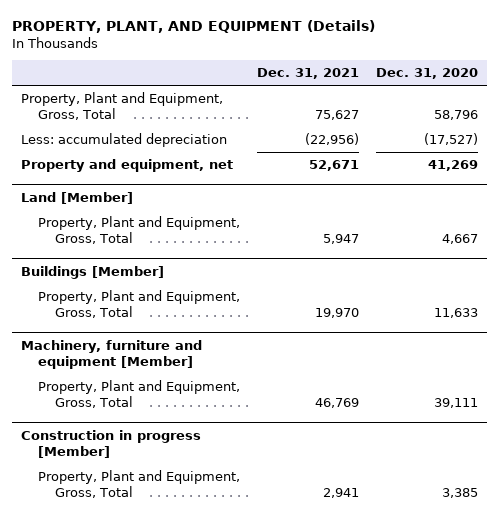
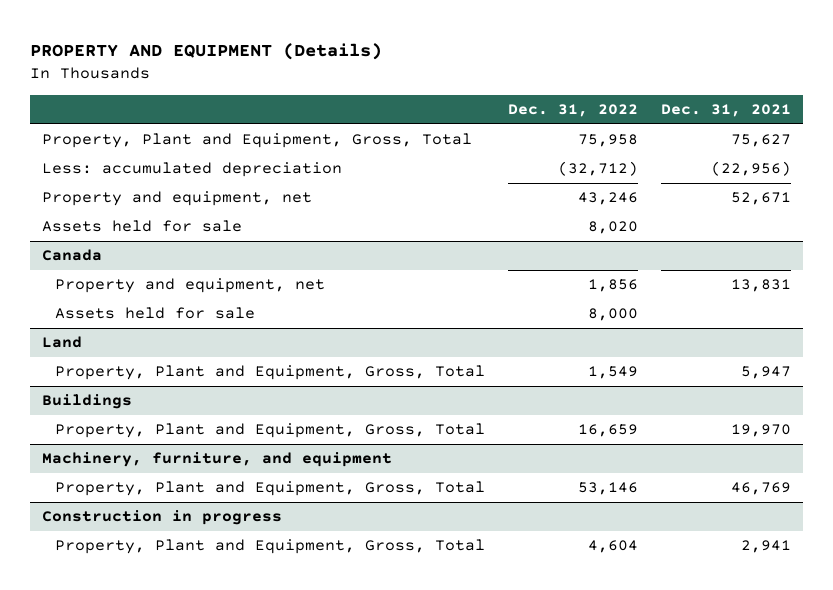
[11,20,375,34] PROPERTY, PLANT, AND EQUIPMENT (Details) -> [29,42,382,60] PROPERTY AND EQUIPMENT (Details)
[376,68,479,80] Dec. 31, 2020 -> none
none -> [508,104,639,118] Dec. 31, 2022
none -> [41,220,242,233] Assets held for sale
none -> [41,249,102,262] Canada
none -> [54,278,325,294] Property and equipment, net
none -> [54,307,255,320] Assets held for sale
[20,192,133,205] Land [Member] -> [41,336,82,349] Land
[20,266,164,280] Buildings [Member] -> [41,394,132,410] Buildings
[20,340,202,369] Machinery, furniture and equipment [Member] -> [41,452,392,468] Machinery, furniture, and equipment
[20,430,201,458] Construction in progress [Member] -> [41,510,282,526] Construction in progress

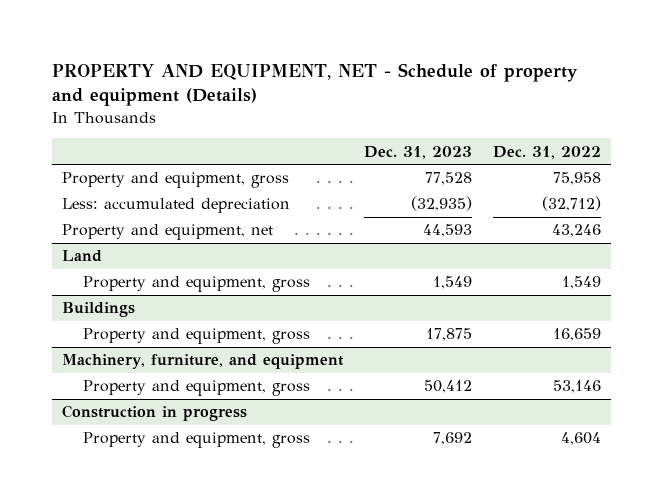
[29,42,382,60] PROPERTY AND EQUIPMENT (Details) -> [51,62,578,107] PROPERTY AND EQUIPMENT, NET - Schedule of property and equipment (Details)
[661,104,792,118] Dec. 31, 2021 -> none
none -> [364,145,473,159] Dec. 31, 2023
[41,133,472,149] Property, Plant and Equipment, Gross, Total -> [62,172,290,189] Property and equipment, gross
[41,220,242,233] Assets held for sale -> none
[41,249,102,262] Canada -> none
[54,278,325,294] Property and equipment, net -> none
[54,307,255,320] Assets held for sale -> none
[54,365,485,381] Property, Plant and Equipment, Gross, Total -> [82,276,310,293] Property and equipment, gross
[54,423,485,439] Property, Plant and Equipment, Gross, Total -> [82,328,310,345] Property and equipment, gross
[54,481,485,497] Property, Plant and Equipment, Gross, Total -> [82,380,310,397] Property and equipment, gross
[54,539,485,555] Property, Plant and Equipment, Gross, Total -> [82,432,310,449] Property and equipment, gross

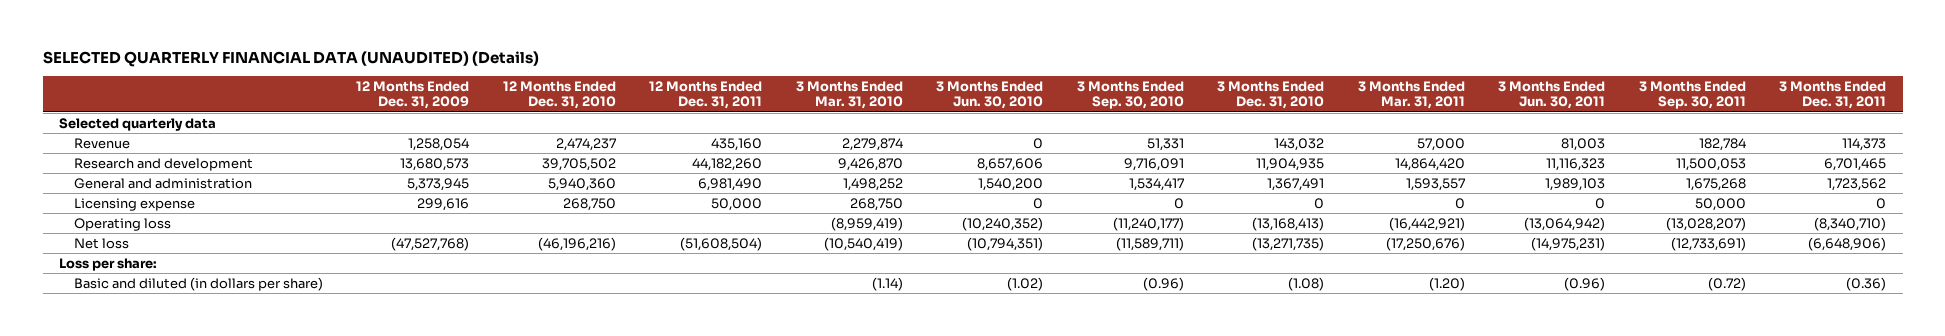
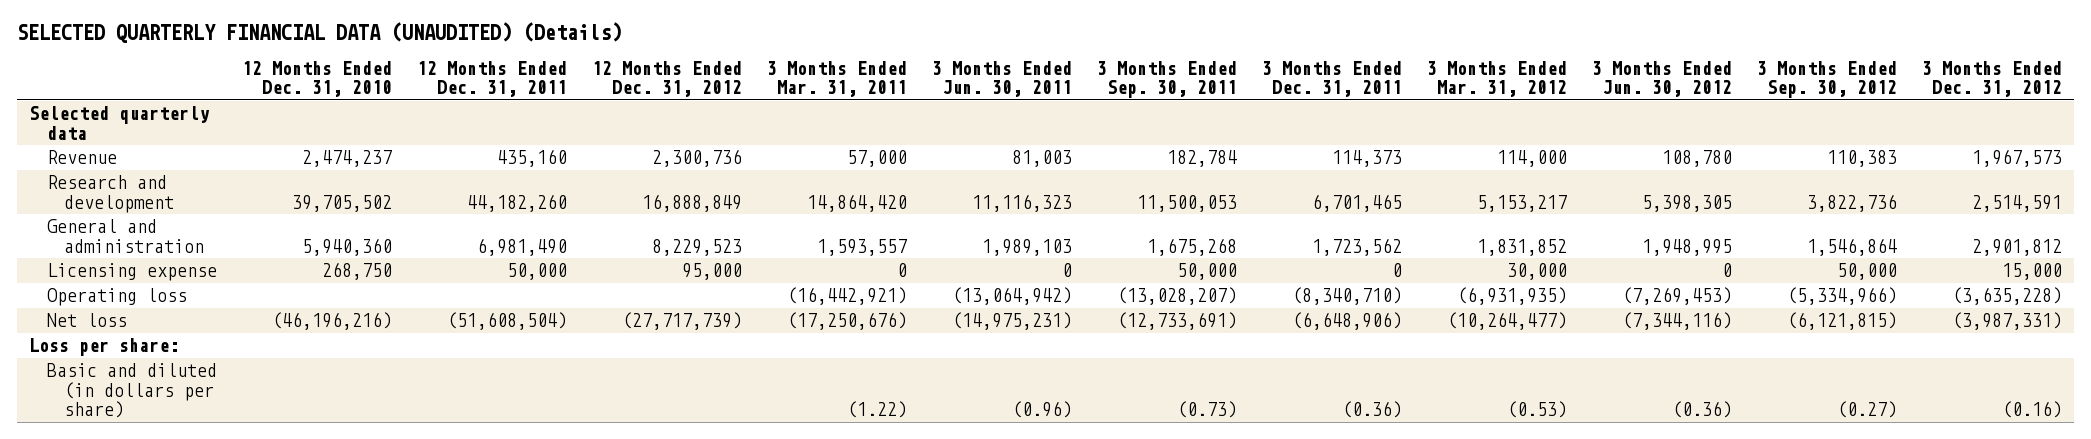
[356,81,470,110] 12 Months Ended Dec. 31, 2009 -> none
[795,81,903,110] 3 Months Ended Mar. 31, 2010 -> none
[936,81,1044,110] 3 Months Ended Jun. 30, 2010 -> none
[1076,81,1184,110] 3 Months Ended Sep. 30, 2010 -> none
[1217,81,1325,110] 3 Months Ended Dec. 31, 2010 -> none
none -> [591,60,742,97] 12 Months Ended Dec. 31, 2012
none -> [1426,60,1567,97] 3 Months Ended Mar. 31, 2012
none -> [1591,60,1732,97] 3 Months Ended Jun. 30, 2012
none -> [1756,60,1897,98] 3 Months Ended Sep. 30, 2012
none -> [1921,60,2062,97] 3 Months Ended Dec. 31, 2012
[1428,276,1465,291] (1.20) -> [846,401,907,419] (1.22)
[1707,276,1746,291] (0.72) -> [1176,401,1237,419] (0.73)

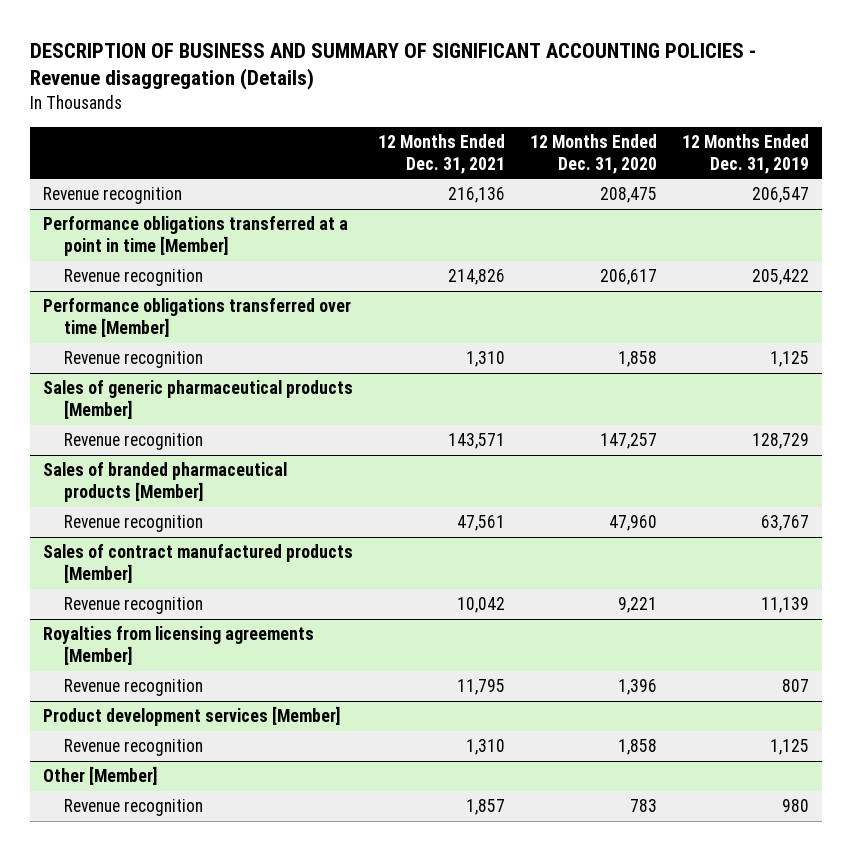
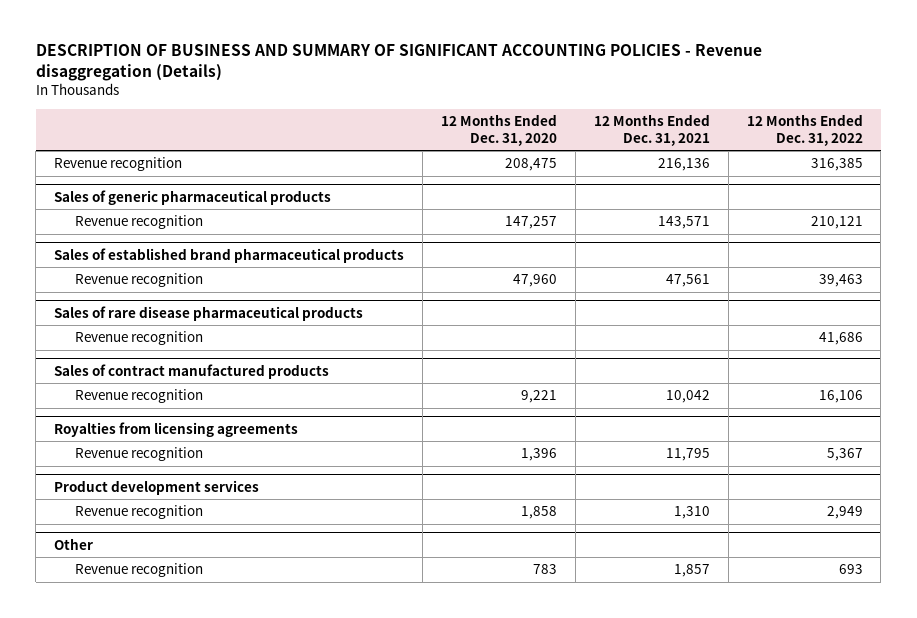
[682,134,810,174] 12 Months Ended Dec. 31, 2019 -> none
none -> [746,113,863,146] 12 Months Ended Dec. 31, 2022
[42,216,348,256] Performance obligations transferred at a point in time [Member] -> none
[64,269,204,287] Revenue recognition -> none
[42,298,351,337] Performance obligations transferred over time [Member] -> none
[64,351,204,369] Revenue recognition -> none
[42,380,353,419] Sales of generic pharmaceutical products [Member] -> [54,189,332,205] Sales of generic pharmaceutical products
[42,462,287,502] Sales of branded pharmaceutical products [Member] -> [54,247,405,263] Sales of established brand pharmaceutical products
none -> [54,305,364,321] Sales of rare disease pharmaceutical products
none -> [74,331,203,346] Revenue recognition
[42,544,353,583] Sales of contract manufactured products [Member] -> [54,363,330,379] Sales of contract manufactured products
[42,626,314,665] Royalties from licensing agreements [Member] -> [54,421,299,437] Royalties from licensing agreements
[42,706,340,727] Product development services [Member] -> [54,479,260,495] Product development services
[42,766,157,786] Other [Member] -> [54,537,94,550] Other

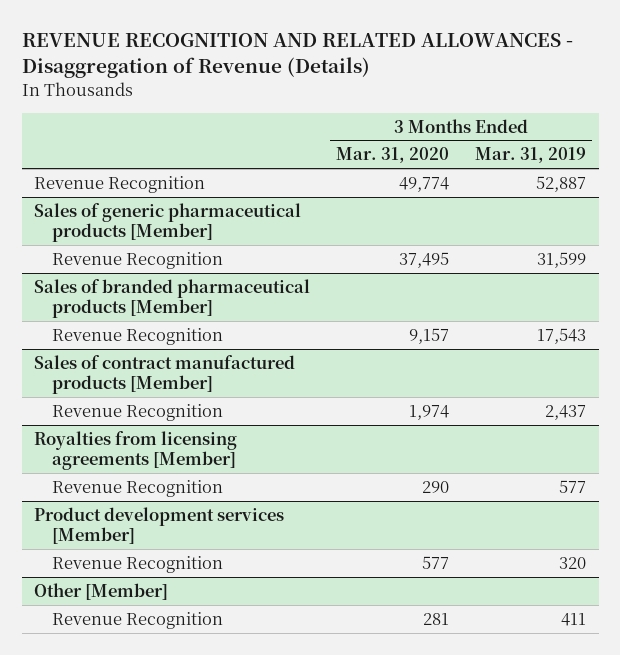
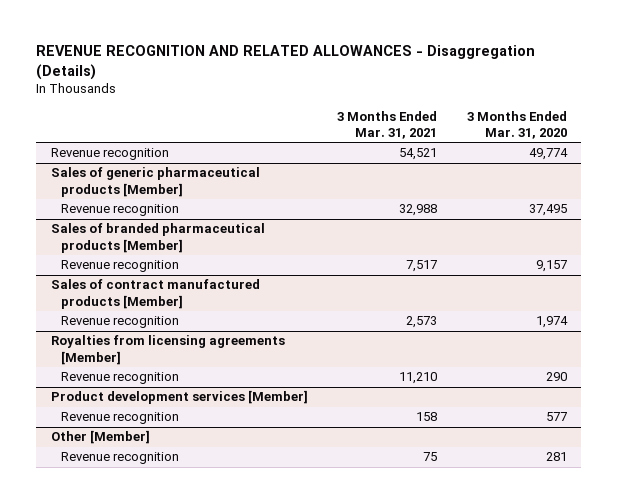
[21,33,573,79] REVENUE RECOGNITION AND RELATED ALLOWANCES - Disaggregation of Revenue (Details) -> [36,45,536,81] REVENUE RECOGNITION AND RELATED ALLOWANCES - Disaggregation (Details)
[475,147,587,164] Mar. 31, 2019 -> none
none -> [337,110,438,139] 3 Months Ended Mar. 31, 2021
[34,175,206,193] Revenue Recognition -> [51,148,170,161] Revenue recognition
[52,251,224,269] Revenue Recognition -> [60,204,179,217] Revenue recognition
[52,327,224,345] Revenue Recognition -> [60,260,179,273] Revenue recognition
[52,403,224,421] Revenue Recognition -> [60,316,179,329] Revenue recognition
[52,479,224,497] Revenue Recognition -> [60,372,179,385] Revenue recognition
[52,555,224,573] Revenue Recognition -> [60,412,179,425] Revenue recognition
[52,611,224,629] Revenue Recognition -> [60,452,179,465] Revenue recognition

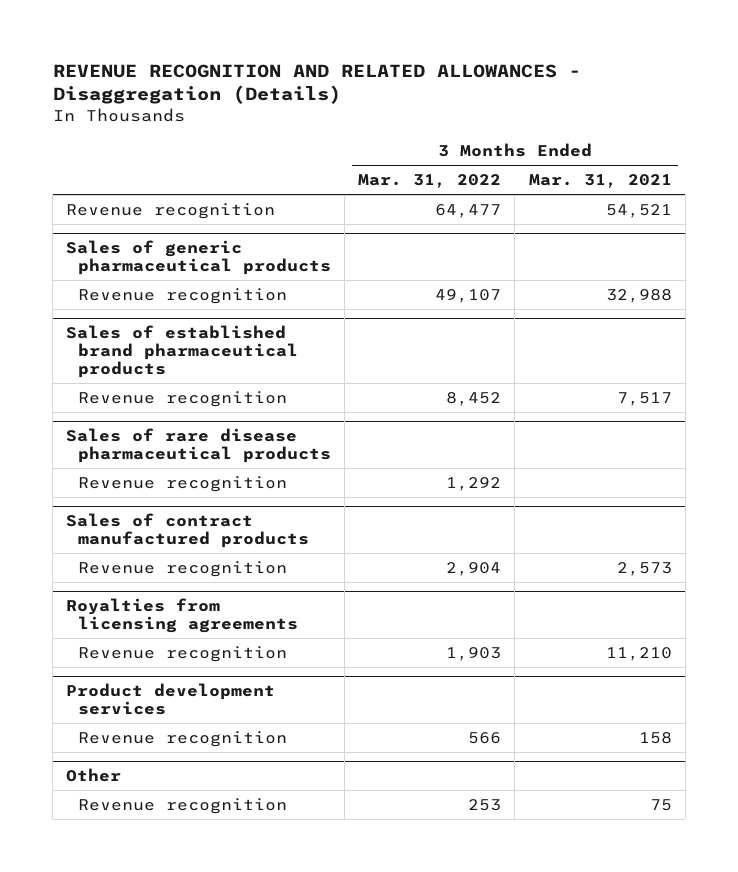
[466,110,567,139] 3 Months Ended Mar. 31, 2020 -> none
none -> [358,174,502,189] Mar. 31, 2022
[51,167,261,197] Sales of generic pharmaceutical products [Member] -> [66,239,332,276] Sales of generic pharmaceutical products
[51,223,266,253] Sales of branded pharmaceutical products [Member] -> [66,324,299,379] Sales of established brand pharmaceutical products
none -> [66,427,332,464] Sales of rare disease pharmaceutical products
none -> [78,475,288,492] Revenue recognition
[51,279,261,309] Sales of contract manufactured products [Member] -> [66,512,310,549] Sales of contract manufactured products
[51,335,286,365] Royalties from licensing agreements [Member] -> [66,597,299,634] Royalties from licensing agreements
[51,390,309,405] Product development services [Member] -> [66,682,276,716] Product development services
[51,430,151,445] Other [Member] -> [66,767,122,782] Other

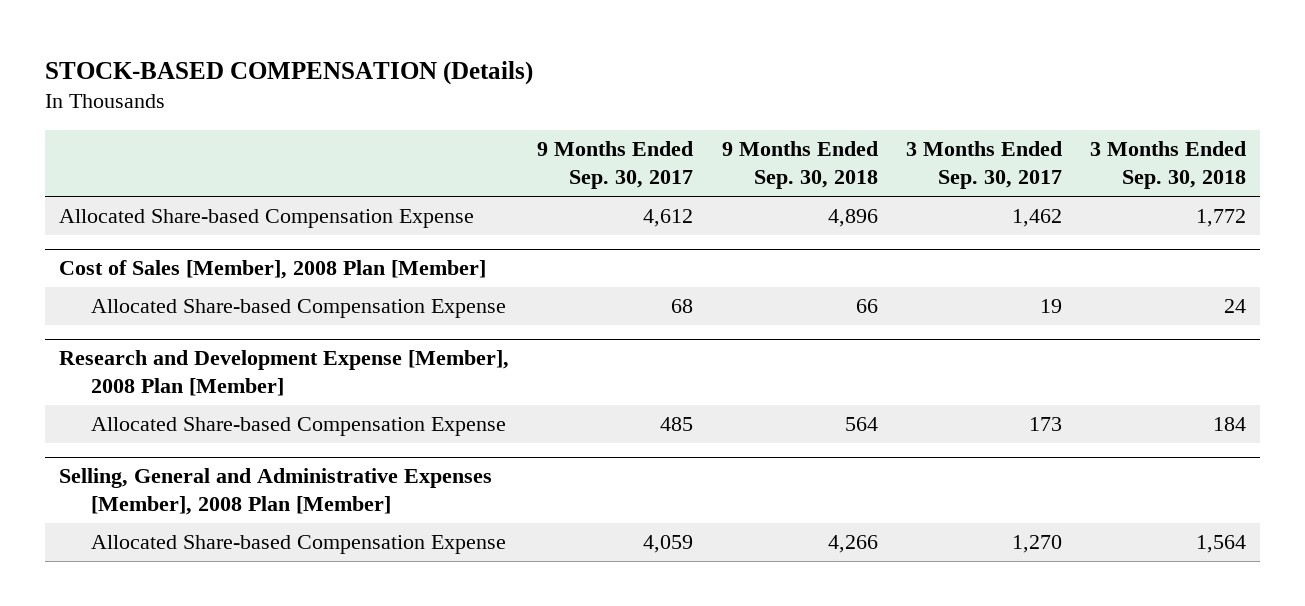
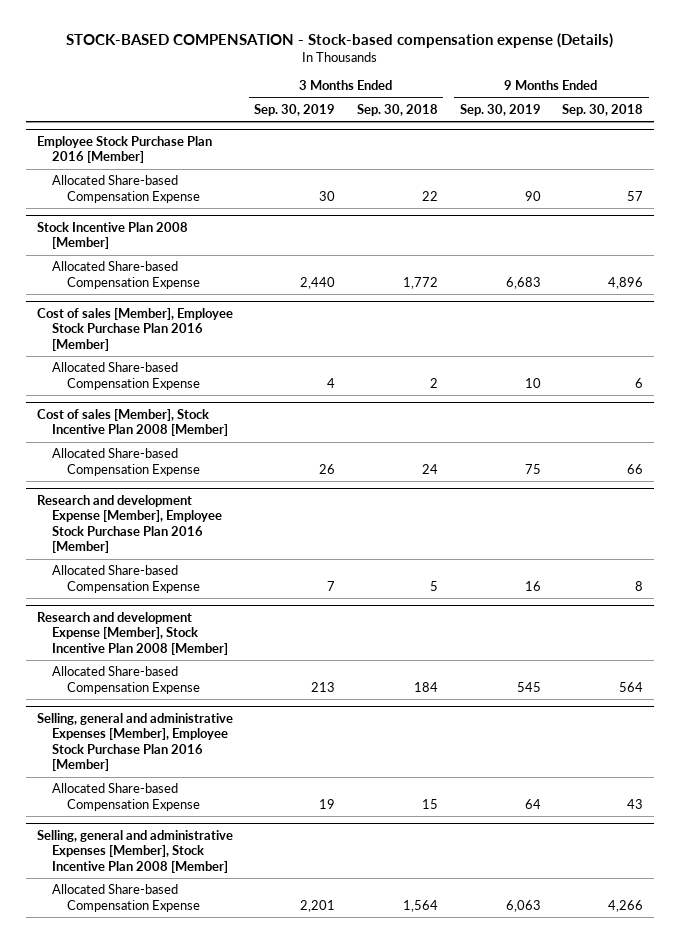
[44,60,533,85] STOCK-BASED COMPENSATION (Details) -> [65,33,613,49] STOCK-BASED COMPENSATION - Stock-based compensation expense (Details)
[537,141,694,190] 9 Months Ended Sep. 30, 2017 -> none
[905,141,1062,190] 3 Months Ended Sep. 30, 2017 -> none
none -> [254,103,336,116] Sep. 30, 2019
none -> [459,103,541,116] Sep. 30, 2019
none -> [36,135,212,164] Employee Stock Purchase Plan 2016 [Member]
none -> [51,175,200,203] Allocated Share-based Compensation Expense
none -> [36,221,188,250] Stock Incentive Plan 2008 [Member]
none -> [36,307,233,351] Cost of sales [Member], Employee Stock Purchase Plan 2016 [Member]
none -> [51,362,200,390] Allocated Share-based Compensation Expense
[58,260,486,280] Cost of Sales [Member], 2008 Plan [Member] -> [36,408,228,437] Cost of sales [Member], Stock Incentive Plan 2008 [Member]
none -> [36,494,222,554] Research and development Expense [Member], Employee Stock Purchase Plan 2016 [Member]
none -> [51,565,200,593] Allocated Share-based Compensation Expense
[58,350,509,397] Research and Development Expense [Member], 2008 Plan [Member] -> [36,611,228,655] Research and development Expense [Member], Stock Incentive Plan 2008 [Member]
none -> [36,712,233,772] Selling, general and administrative Expenses [Member], Employee Stock Purchase Plan 2016 [Member]
none -> [51,783,200,811] Allocated Share-based Compensation Expense
[58,468,492,516] Selling, General and Administrative Expenses [Member], 2008 Plan [Member] -> [36,829,233,873] Selling, general and administrative Expenses [Member], Stock Incentive Plan 2008 [Member]

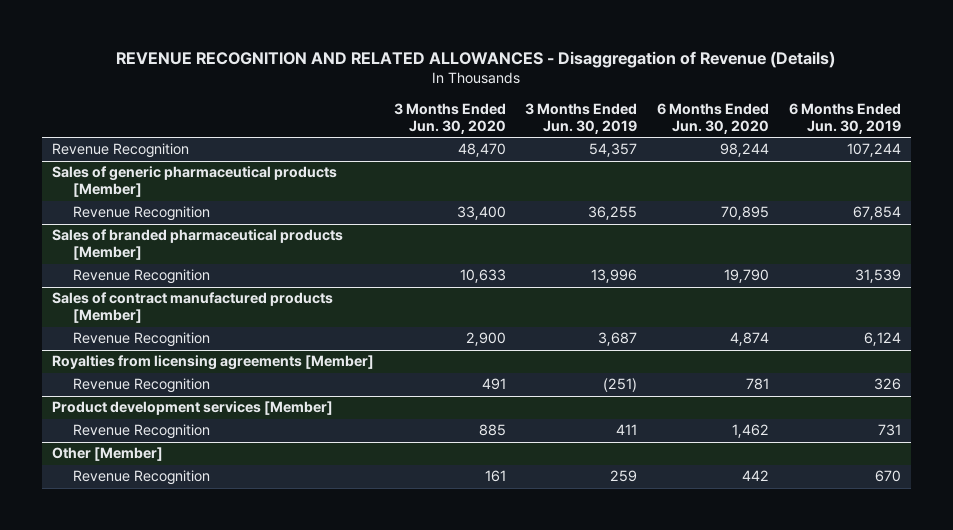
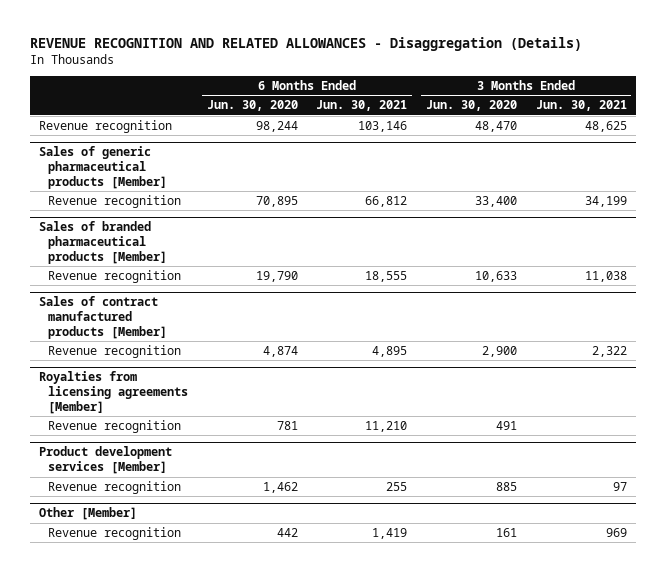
[116,51,836,69] REVENUE RECOGNITION AND RELATED ALLOWANCES - Disaggregation of Revenue (Details) -> [30,37,583,52] REVENUE RECOGNITION AND RELATED ALLOWANCES - Disaggregation (Details)
[525,103,638,135] 3 Months Ended Jun. 30, 2019 -> none
[788,103,901,135] 6 Months Ended Jun. 30, 2019 -> none
none -> [316,100,408,112] Jun. 30, 2021
none -> [535,100,627,112] Jun. 30, 2021
[51,143,189,159] Revenue Recognition -> [39,119,173,133] Revenue recognition
[72,206,210,222] Revenue Recognition -> [48,194,182,208] Revenue recognition
[72,269,210,285] Revenue Recognition -> [48,269,182,283] Revenue recognition
[72,332,210,348] Revenue Recognition -> [48,344,182,358] Revenue recognition
[72,378,210,394] Revenue Recognition -> [48,419,182,433] Revenue recognition
[72,424,210,440] Revenue Recognition -> [48,480,182,494] Revenue recognition
[72,470,210,486] Revenue Recognition -> [48,526,182,540] Revenue recognition

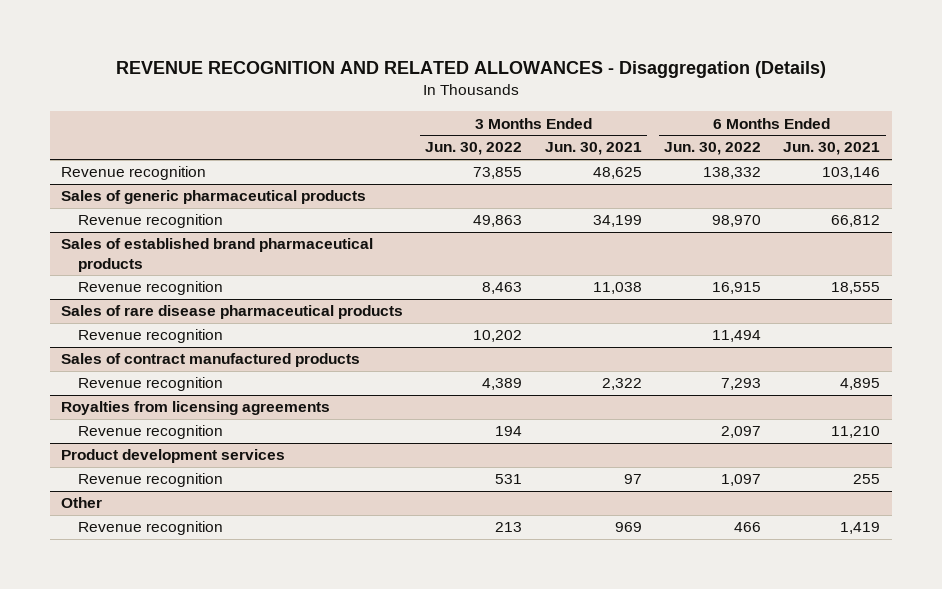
[206,100,298,112] Jun. 30, 2020 -> none
[426,100,518,112] Jun. 30, 2020 -> none
none -> [425,142,523,156] Jun. 30, 2022
none -> [664,142,762,156] Jun. 30, 2022
[39,146,168,190] Sales of generic pharmaceutical products [Member] -> [61,190,367,205] Sales of generic pharmaceutical products
[39,221,168,265] Sales of branded pharmaceutical products [Member] -> [61,238,374,272] Sales of established brand pharmaceutical products
none -> [61,305,404,320] Sales of rare disease pharmaceutical products
none -> [78,329,224,344] Revenue recognition
[39,296,168,340] Sales of contract manufactured products [Member] -> [61,353,361,368] Sales of contract manufactured products
[39,371,189,415] Royalties from licensing agreements [Member] -> [61,401,331,416] Royalties from licensing agreements
[39,446,173,475] Product development services [Member] -> [61,449,286,464] Product development services
[39,507,138,521] Other [Member] -> [61,497,103,509] Other

